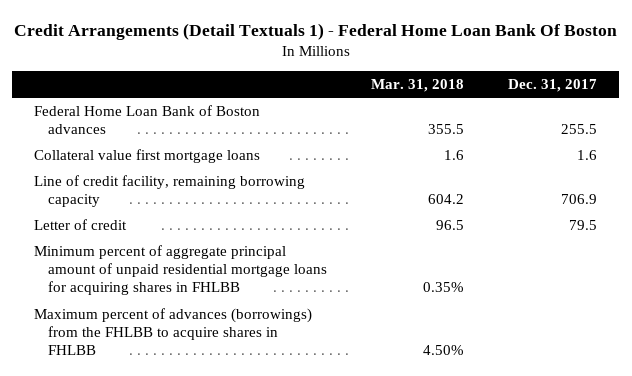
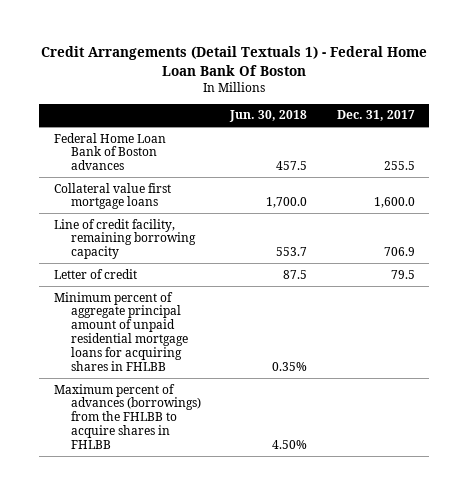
[371,79,465,93] Mar. 31, 2018 -> none
none -> [229,110,308,123] Jun. 30, 2018
[577,149,598,160] 1.6 -> [373,197,415,209] 1,600.0

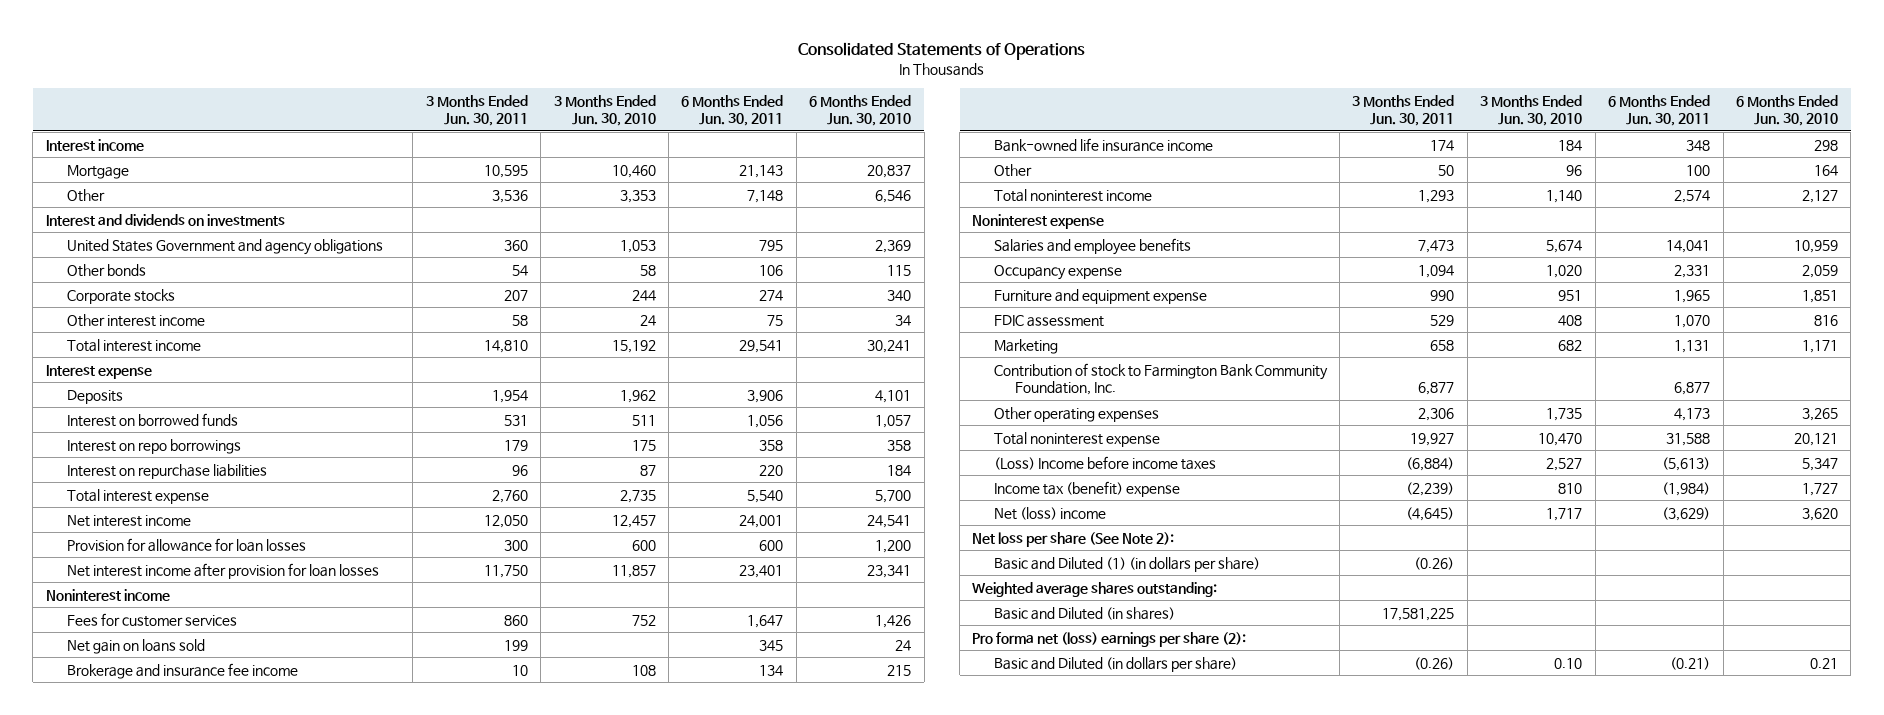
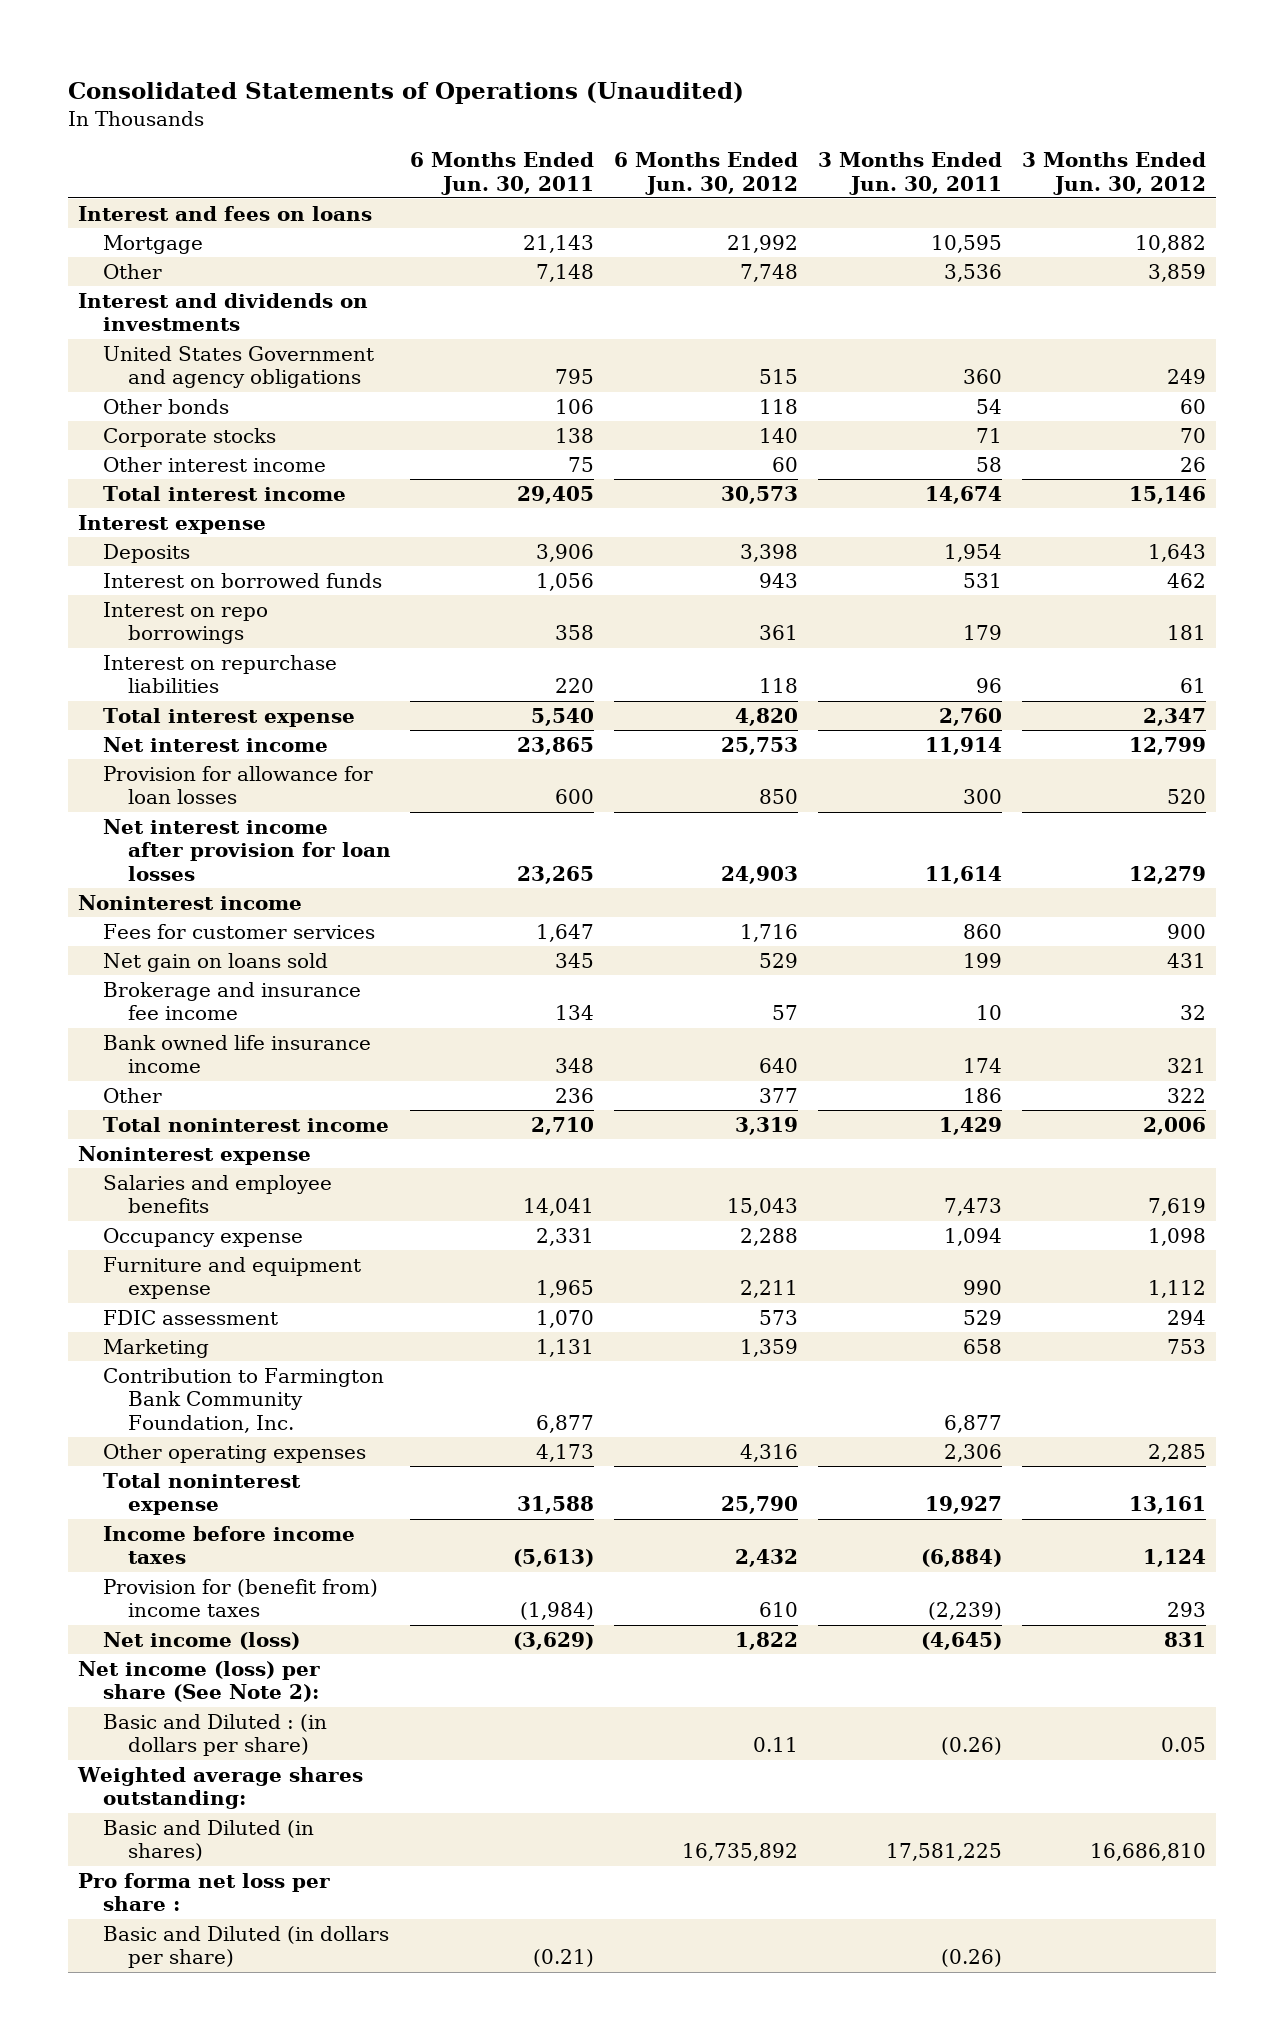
[797,41,1085,60] Consolidated Statements of Operations -> [67,81,744,104] Consolidated Statements of Operations (Unaudited)
[553,94,656,127] 3 Months Ended Jun. 30, 2010 -> none
[809,94,912,127] 6 Months Ended Jun. 30, 2010 -> none
none -> [614,152,799,195] 6 Months Ended Jun. 30, 2012
none -> [1021,152,1206,195] 3 Months Ended Jun. 30, 2012
[45,138,144,151] Interest income -> none
none -> [77,205,372,221] Interest and fees on loans
[503,289,528,301] 207 -> [976,427,1003,443] 71
[759,289,784,301] 274 -> [555,427,595,443] 138
[483,339,528,353] 14,810 -> [925,485,1003,504] 14,674
[739,339,784,353] 29,541 -> [517,485,595,504] 29,405
[483,514,528,528] 12,050 -> [925,736,1003,755] 11,914
[739,514,784,528] 24,001 -> [517,736,595,755] 23,865
[483,564,528,578] 11,750 -> [925,865,1003,884] 11,614
[739,564,784,578] 23,401 -> [517,865,595,884] 23,265
[993,137,1213,152] Bank-owned life insurance income -> [102,1034,371,1074] Bank owned life insurance income
[1438,164,1455,176] 50 -> [963,1087,1003,1103] 186
[1686,164,1711,176] 100 -> [555,1087,595,1103] 236
[1418,189,1455,203] 1,293 -> [939,1116,1003,1135] 1,429
[1674,189,1711,203] 2,574 -> [531,1116,595,1135] 2,710
[993,362,1328,396] Contribution of stock to Farmington Bank Community Foundation, Inc. -> [102,1367,384,1433] Contribution to Farmington Bank Community Foundation, Inc.
[993,455,1216,470] (Loss) Income before income taxes -> [102,1525,355,1565] Income before income taxes
[993,480,1180,497] Income tax (benefit) expense -> [102,1578,378,1618] Provision for (benefit from) income taxes
[993,506,1106,520] Net (loss) income -> [102,1631,300,1650] Net income (loss)
[972,531,1175,547] Net loss per share (See Note 2): -> [77,1660,320,1703] Net income (loss) per share (See Note 2):
[993,556,1260,572] Basic and Diluted (1) (in dollars per share) -> [102,1713,327,1757] Basic and Diluted : (in dollars per share)
[972,631,1247,647] Pro forma net (loss) earnings per share (2): -> [77,1872,330,1912] Pro forma net loss per share :

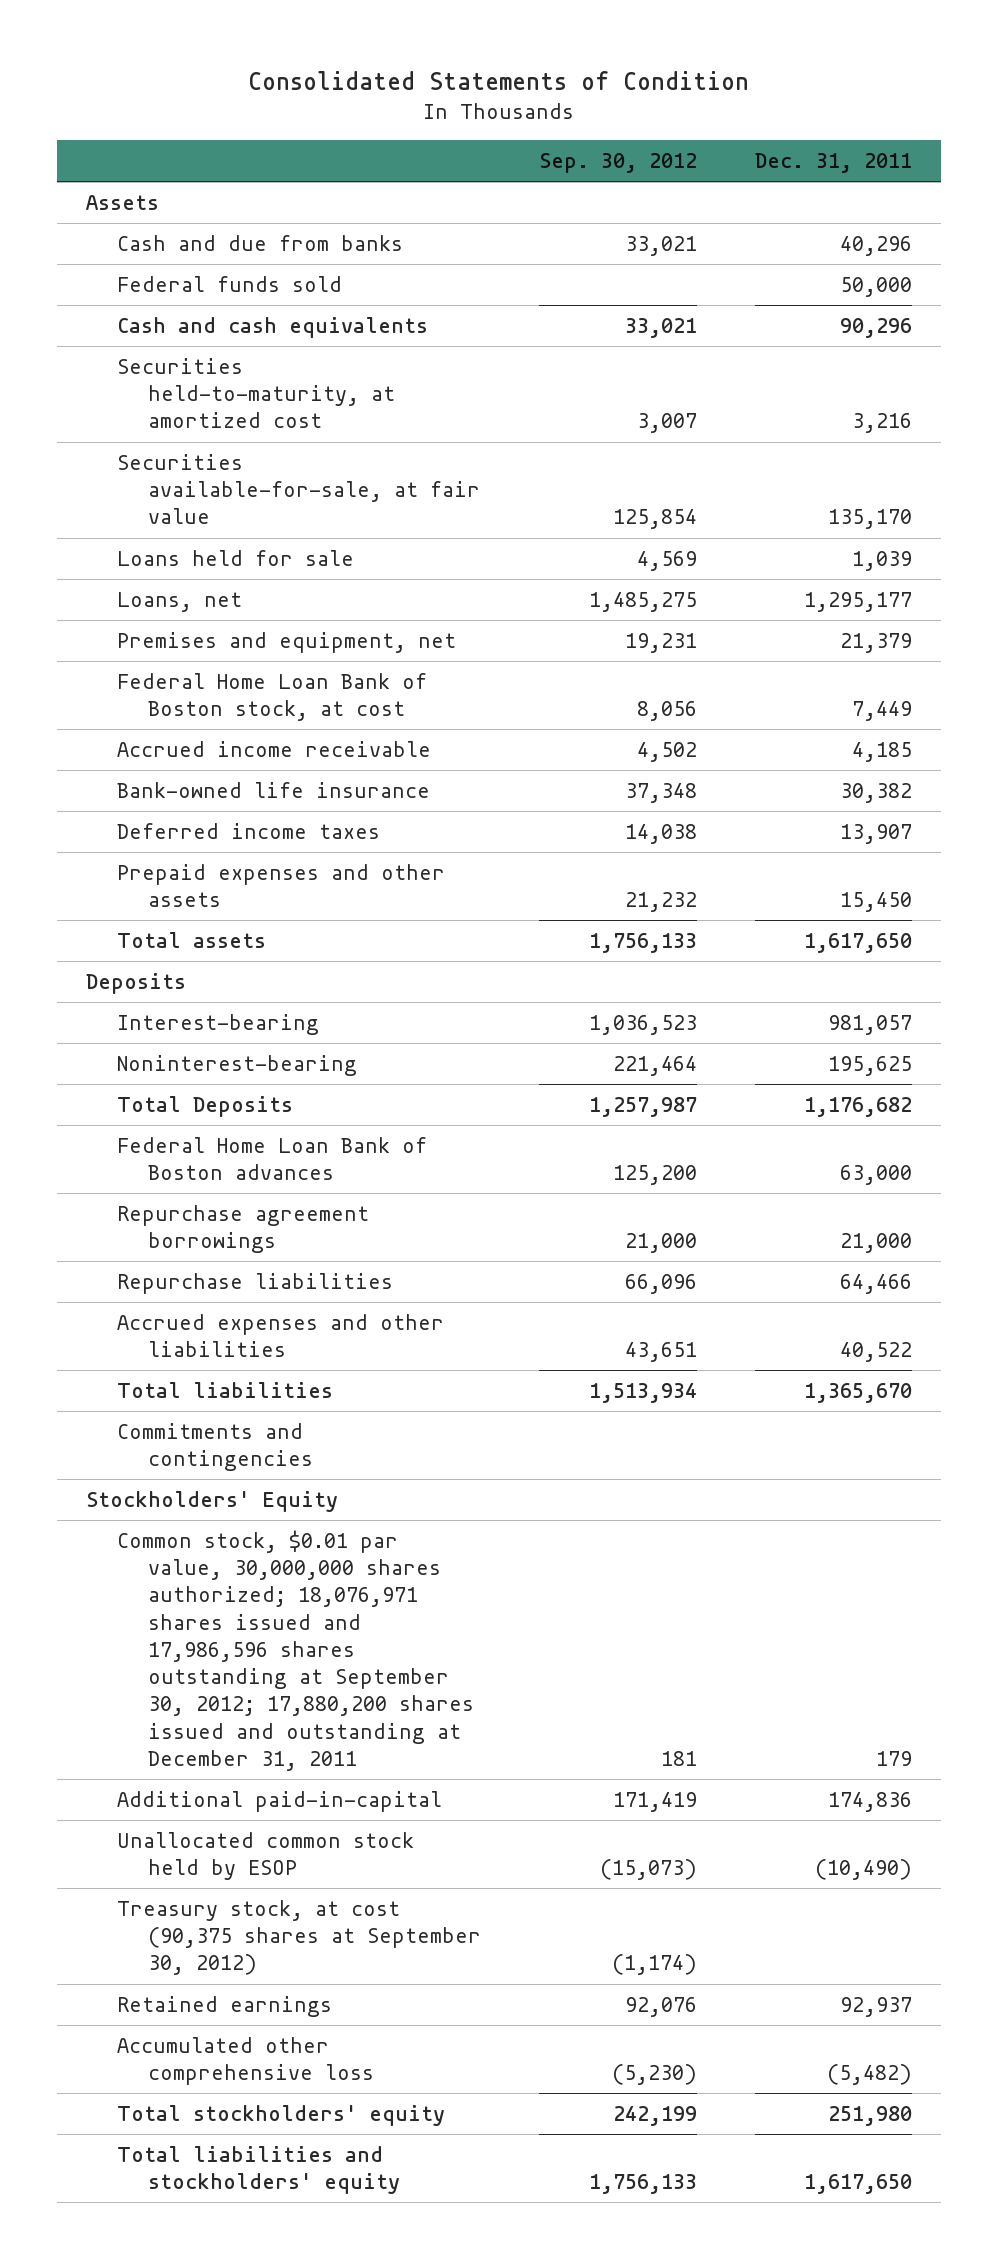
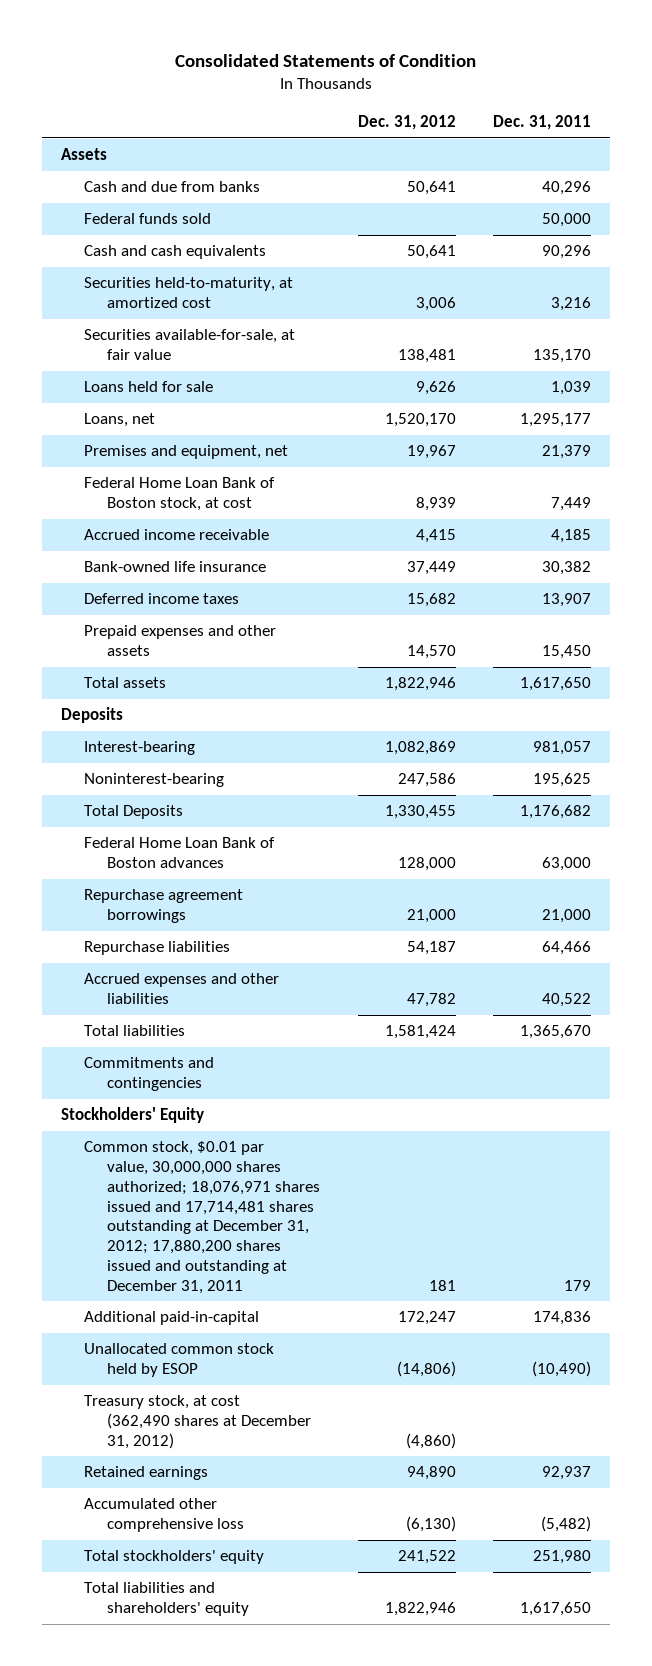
[539,153,698,174] Sep. 30, 2012 -> none
none -> [357,115,456,131] Dec. 31, 2012
[116,1529,474,1771] Common stock, $0.01 par value, 30,000,000 shares authorized; 18,076,971 shares issued and 17,986,596 shares outstanding at September 30, 2012; 17,880,200 shares issued and outstanding at December 31, 2011 -> [83,1141,320,1294] Common stock, $0.01 par value, 30,000,000 shares authorized; 18,076,971 shares issued and 17,714,481 shares outstanding at December 31, 2012; 17,880,200 shares issued and outstanding at December 31, 2011
[116,1899,481,1976] Treasury stock, at cost (90,375 shares at September 30, 2012) -> [83,1395,311,1449] Treasury stock, at cost (362,490 shares at December 31, 2012)
[116,2145,400,2195] Total liabilities and stockholders' equity -> [83,1582,249,1617] Total liabilities and shareholders' equity

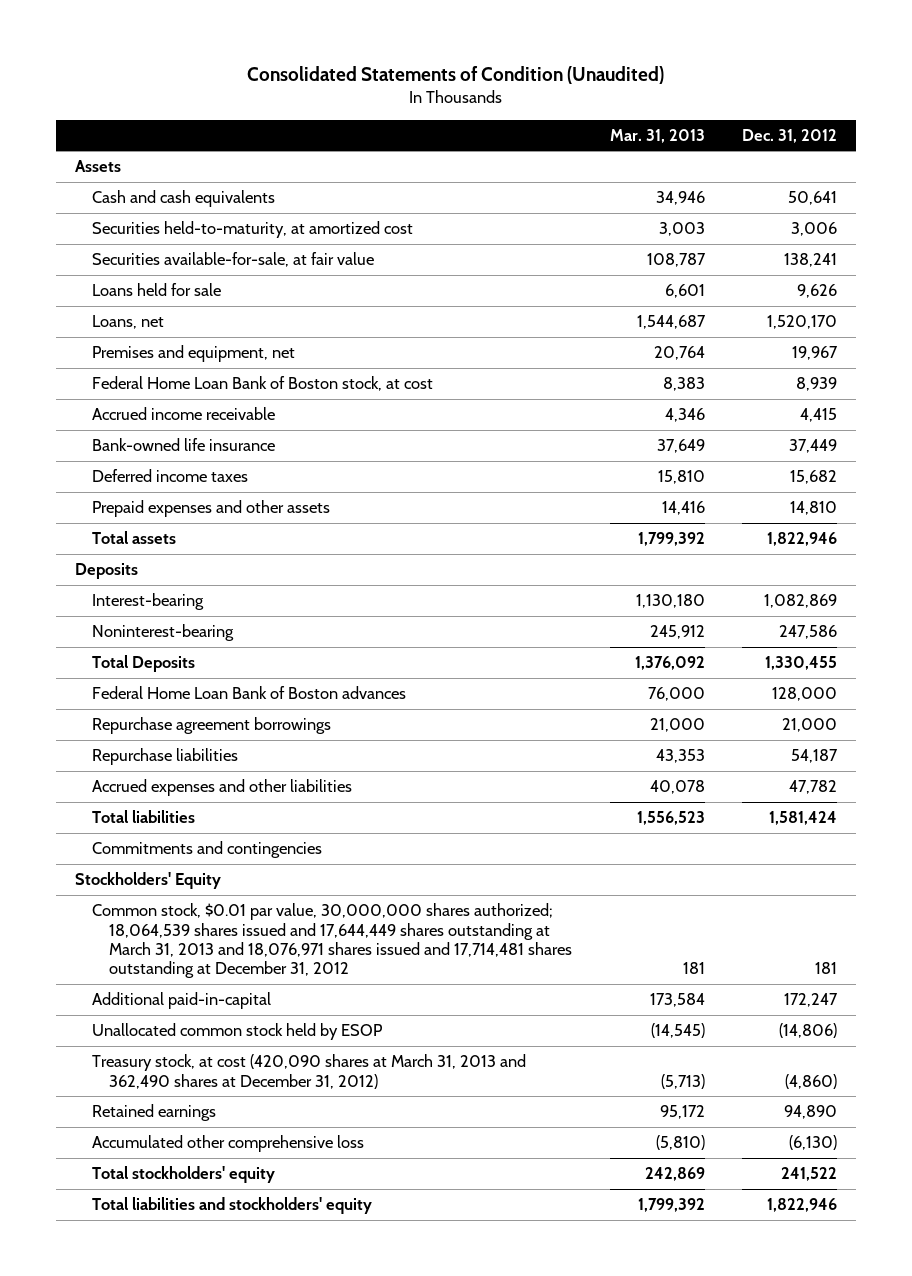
[174,54,476,68] Consolidated Statements of Condition -> [247,66,665,85] Consolidated Statements of Condition (Unaudited)
[493,115,592,131] Dec. 31, 2011 -> none
none -> [609,128,705,143] Mar. 31, 2013
[83,181,260,193] Cash and due from banks -> none
[83,213,211,225] Federal funds sold -> none
[397,349,456,364] 138,481 -> [784,253,838,268] 138,241
[406,645,456,660] 14,570 -> [790,501,838,516] 14,810
[83,1141,320,1294] Common stock, $0.01 par value, 30,000,000 shares authorized; 18,076,971 shares issued and 17,714,481 shares outstanding at December 31, 2012; 17,880,200 shares issued and outstanding at December 31, 2011 -> [91,903,573,979] Common stock, $0.01 par value, 30,000,000 shares authorized; 18,064,539 shares issued and 17,644,449 shares outstanding at March 31, 2013 and 18,076,971 shares issued and 17,714,481 shares outstanding at December 31, 2012
[83,1395,311,1449] Treasury stock, at cost (362,490 shares at December 31, 2012) -> [91,1054,526,1089] Treasury stock, at cost (420,090 shares at March 31, 2013 and 362,490 shares at December 31, 2012)
[83,1582,249,1617] Total liabilities and shareholders' equity -> [91,1197,372,1215] Total liabilities and stockholders' equity

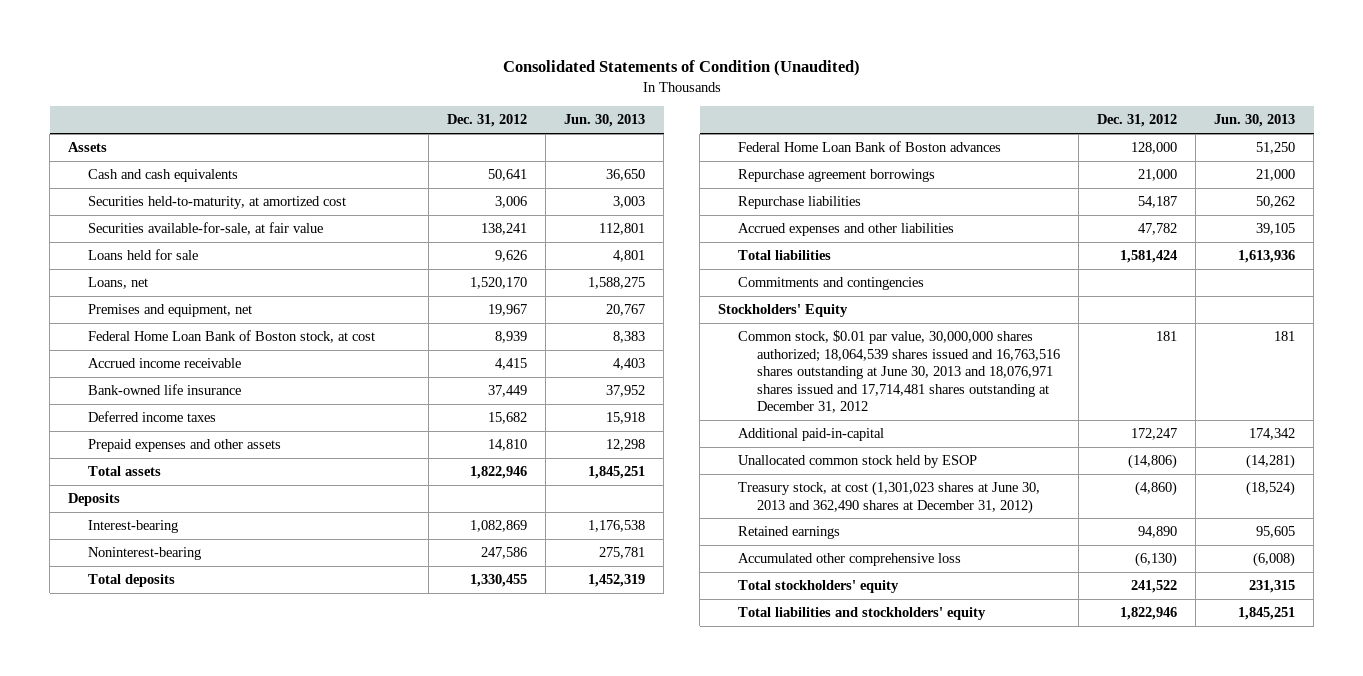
[609,128,705,143] Mar. 31, 2013 -> none
none -> [564,114,646,128] Jun. 30, 2013
[91,655,195,673] Total Deposits -> [87,574,175,588] Total deposits
[91,903,573,979] Common stock, $0.01 par value, 30,000,000 shares authorized; 18,064,539 shares issued and 17,644,449 shares outstanding at March 31, 2013 and 18,076,971 shares issued and 17,714,481 shares outstanding at December 31, 2012 -> [737,330,1060,414] Common stock, $0.01 par value, 30,000,000 shares authorized; 18,064,539 shares issued and 16,763,516 shares outstanding at June 30, 2013 and 18,076,971 shares issued and 17,714,481 shares outstanding at December 31, 2012
[91,1054,526,1089] Treasury stock, at cost (420,090 shares at March 31, 2013 and 362,490 shares at December 31, 2012) -> [737,481,1040,514] Treasury stock, at cost (1,301,023 shares at June 30, 2013 and 362,490 shares at December 31, 2012)

